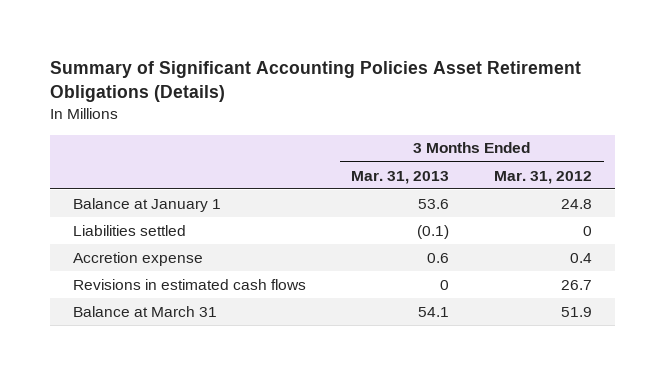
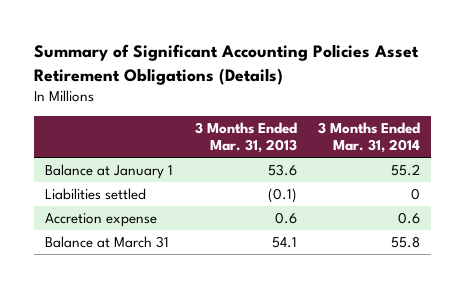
[494,170,593,184] Mar. 31, 2012 -> none
none -> [318,121,421,154] 3 Months Ended Mar. 31, 2014
[72,278,306,290] Revisions in estimated cash flows -> none

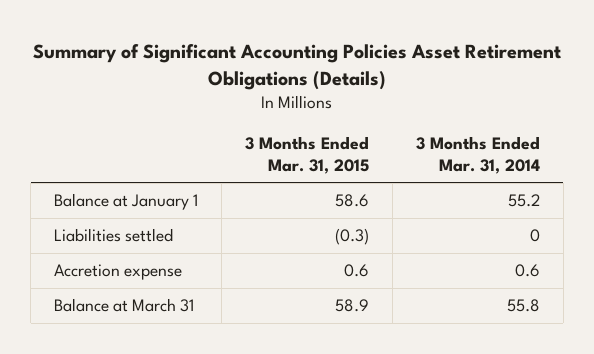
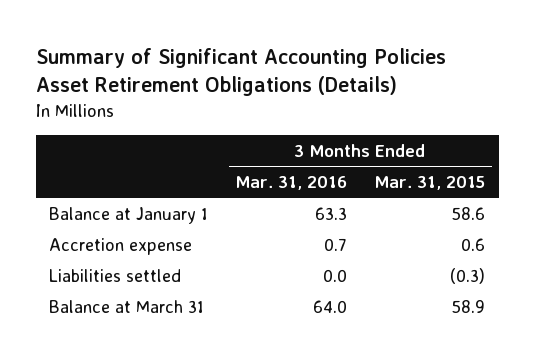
[415,135,540,174] 3 Months Ended Mar. 31, 2014 -> none
none -> [235,175,348,190] Mar. 31, 2016
[54,228,174,243] Liabilities settled -> [49,268,182,282] Liabilities settled

